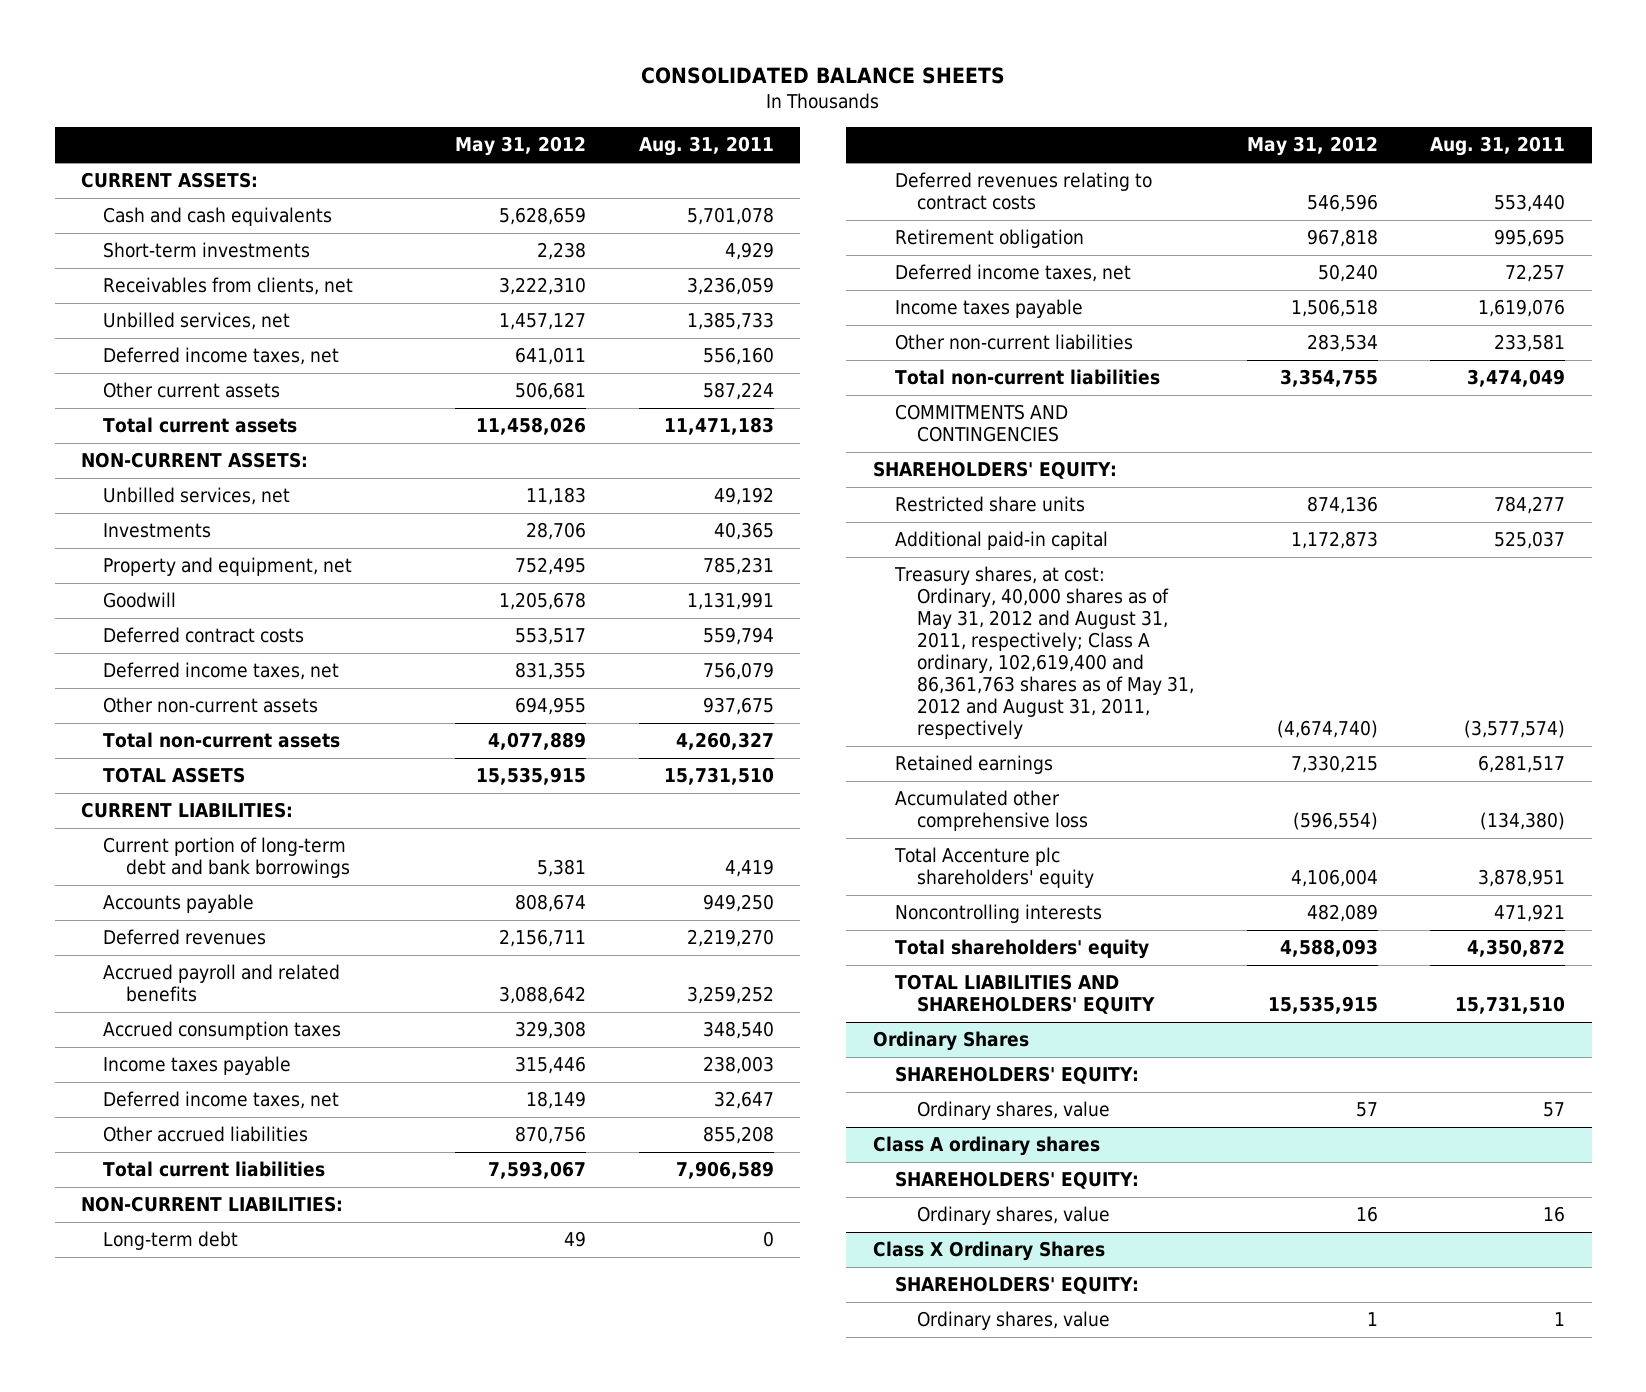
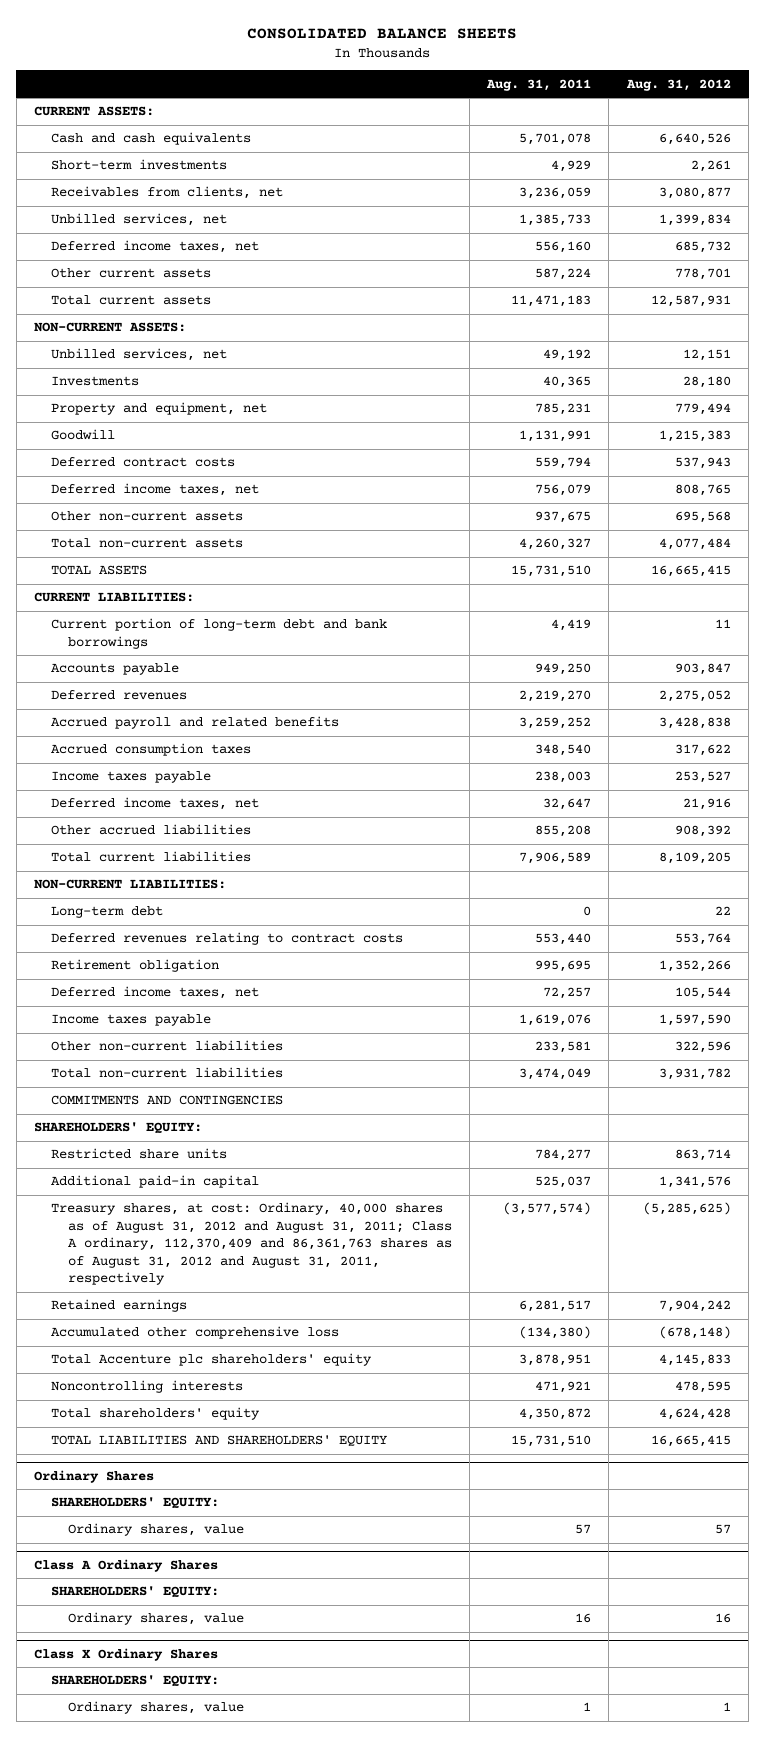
[455,136,587,157] May 31, 2012 -> none
none -> [625,78,731,91] Aug. 31, 2012
[893,566,1195,740] Treasury shares, at cost: Ordinary, 40,000 shares as of May 31, 2012 and August 31, 2011, respectively; Class A ordinary, 102,619,400 and 86,361,763 shares as of May 31, 2012 and August 31, 2011, respectively -> [50,1202,452,1286] Treasury shares, at cost: Ordinary, 40,000 shares as of August 31, 2012 and August 31, 2011; Class A ordinary, 112,370,409 and 86,361,763 shares as of August 31, 2012 and August 31, 2011, respectively
[872,1136,1100,1157] Class A ordinary shares -> [34,1559,219,1573] Class A Ordinary Shares

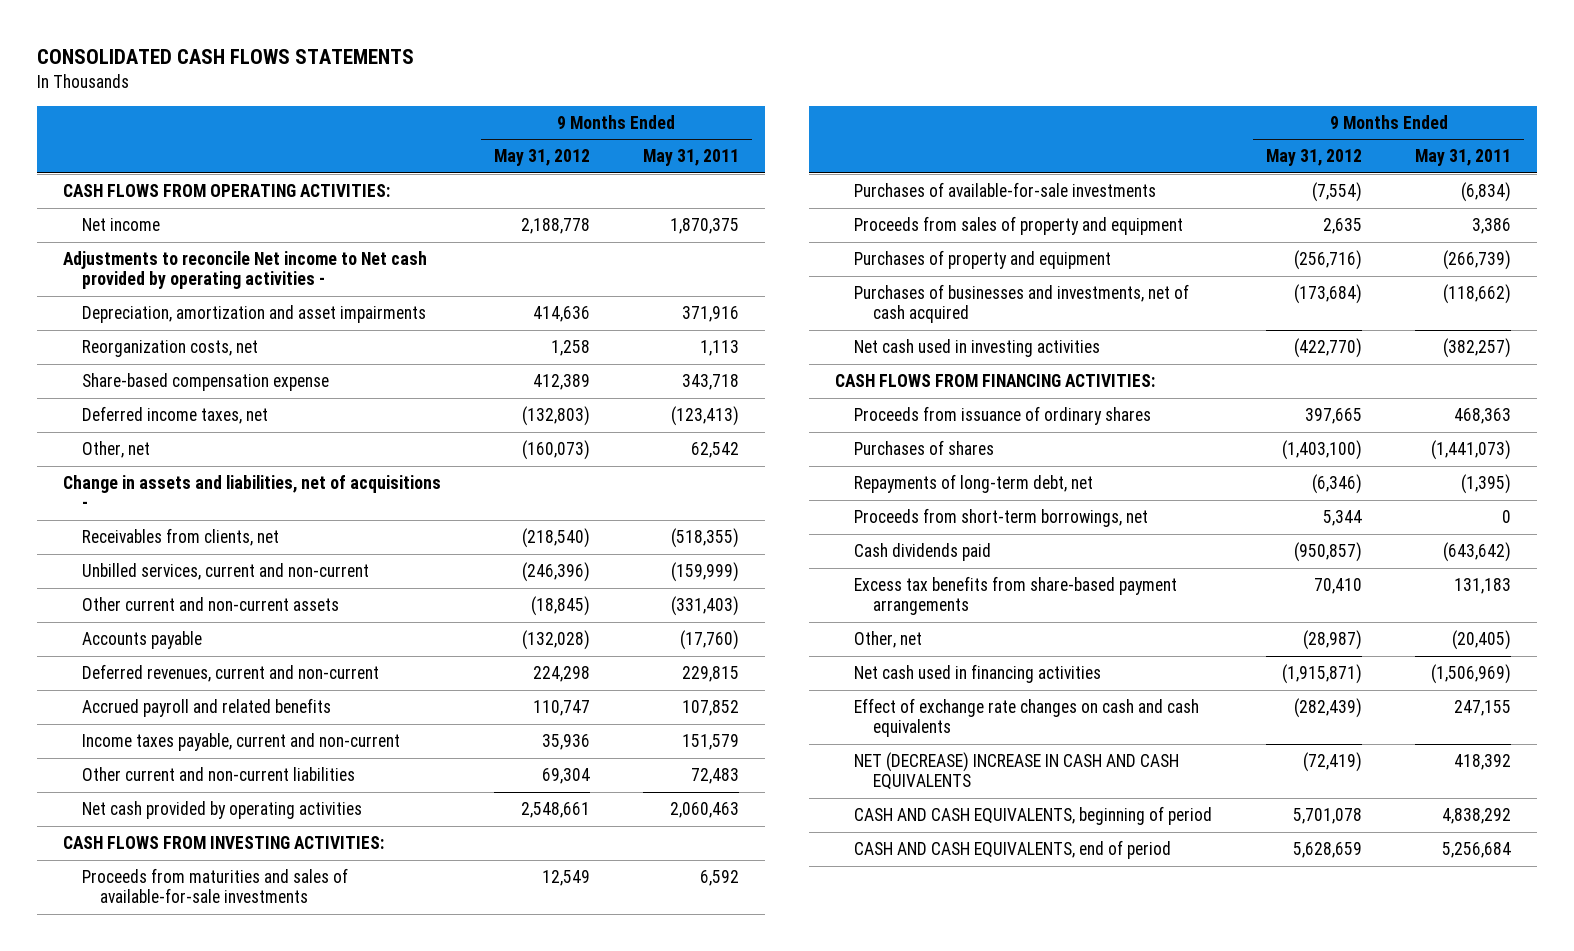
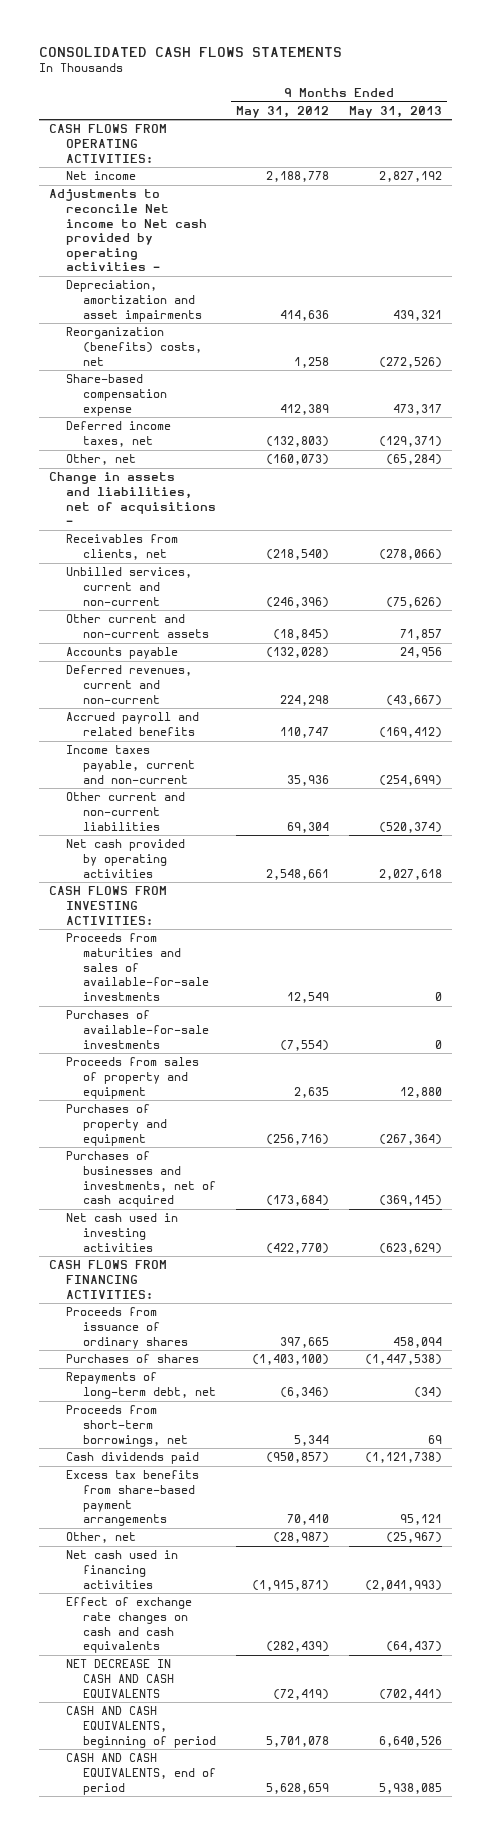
[642,149,739,167] May 31, 2011 -> none
none -> [349,105,443,118] May 31, 2013
[81,340,258,358] Reorganization costs, net -> [66,327,202,366] Reorganization (benefits) costs, net
[853,752,1179,791] NET (DECREASE) INCREASE IN CASH AND CASH EQUIVALENTS -> [66,1659,174,1698] NET DECREASE IN CASH AND CASH EQUIVALENTS

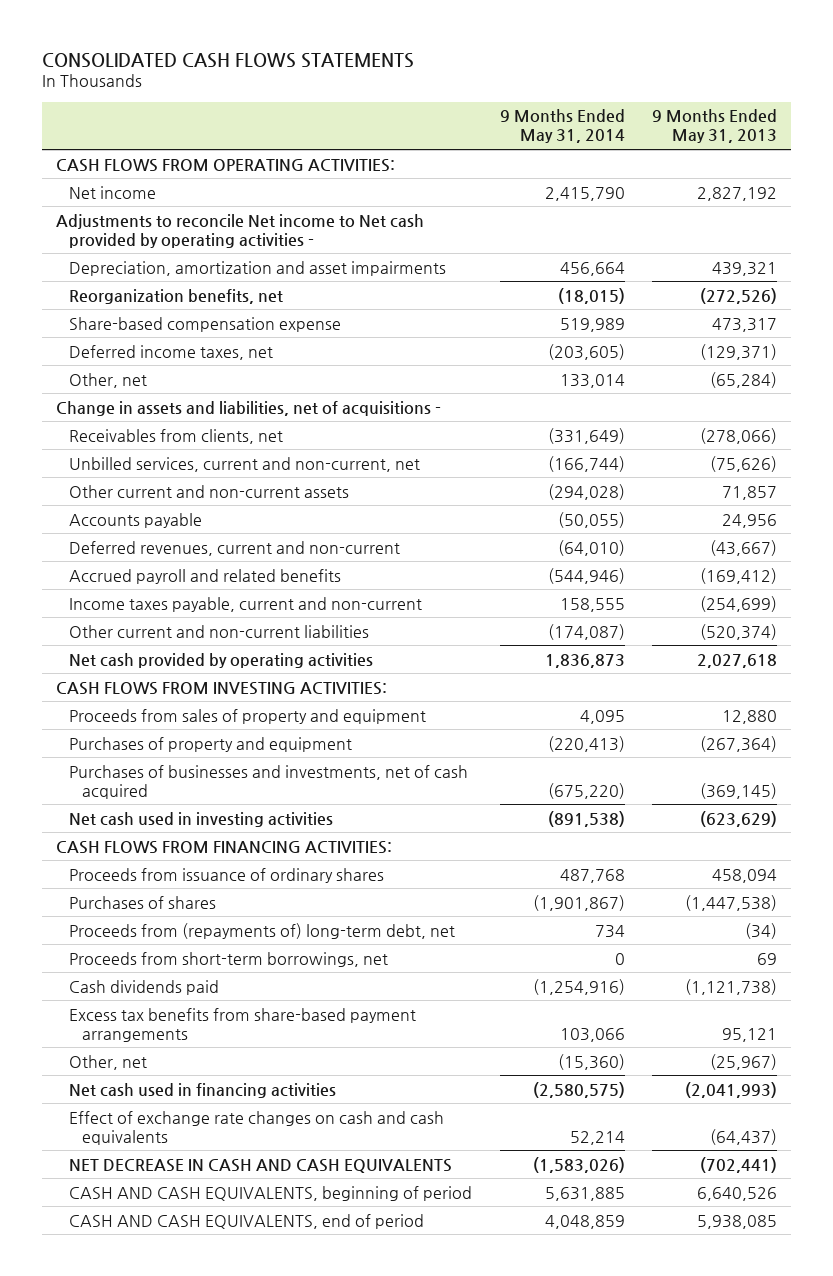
[236,105,330,118] May 31, 2012 -> none
none -> [499,109,625,144] 9 Months Ended May 31, 2014
[66,327,202,366] Reorganization (benefits) costs, net -> [68,288,283,304] Reorganization benefits, net
[66,567,193,606] Unbilled services, current and non-current -> [68,456,420,472] Unbilled services, current and non-current, net
[66,933,209,1001] Proceeds from maturities and sales of available-for-sale investments -> none
[66,1010,209,1049] Purchases of available-for-sale investments -> none
[66,1372,216,1399] Repayments of long-term debt, net -> [68,922,455,939] Proceeds from (repayments of) long-term debt, net

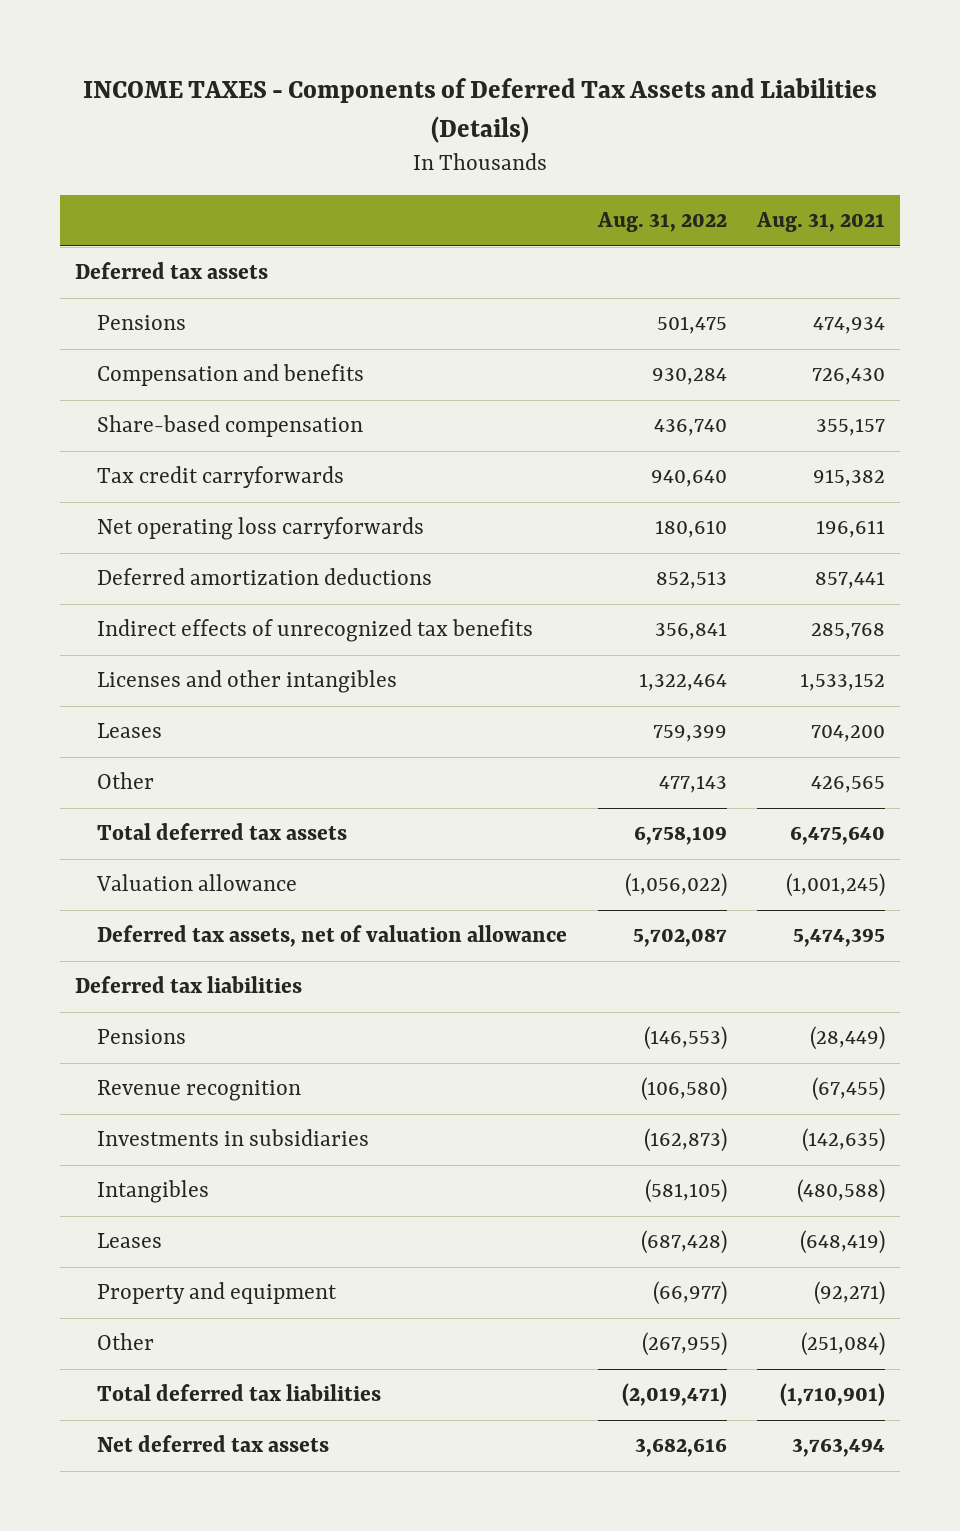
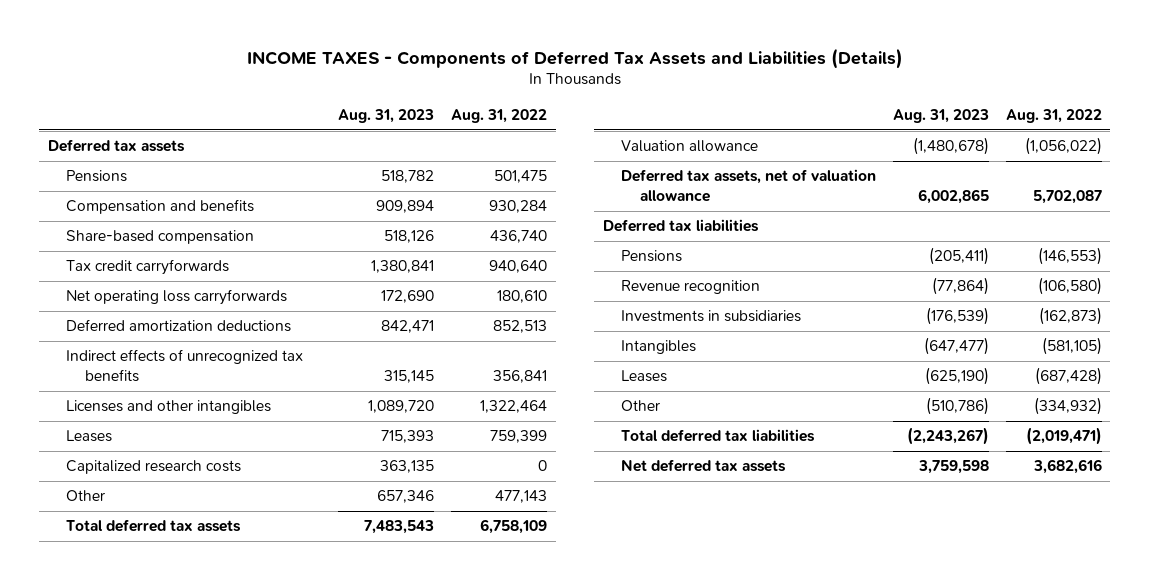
[755,212,885,233] Aug. 31, 2021 -> none
none -> [338,109,435,124] Aug. 31, 2023
none -> [66,460,242,475] Capitalized research costs
[97,1282,338,1305] Property and equipment -> none
[641,1332,727,1357] (267,955) -> [1033,397,1102,416] (334,932)

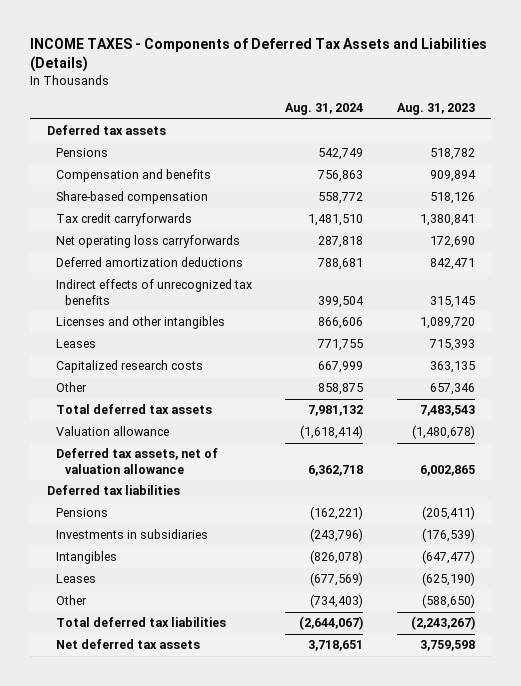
[451,109,548,124] Aug. 31, 2022 -> none
none -> [285,103,364,116] Aug. 31, 2024
[621,280,761,295] Revenue recognition -> none
[926,397,990,416] (510,786) -> [421,594,475,609] (588,650)

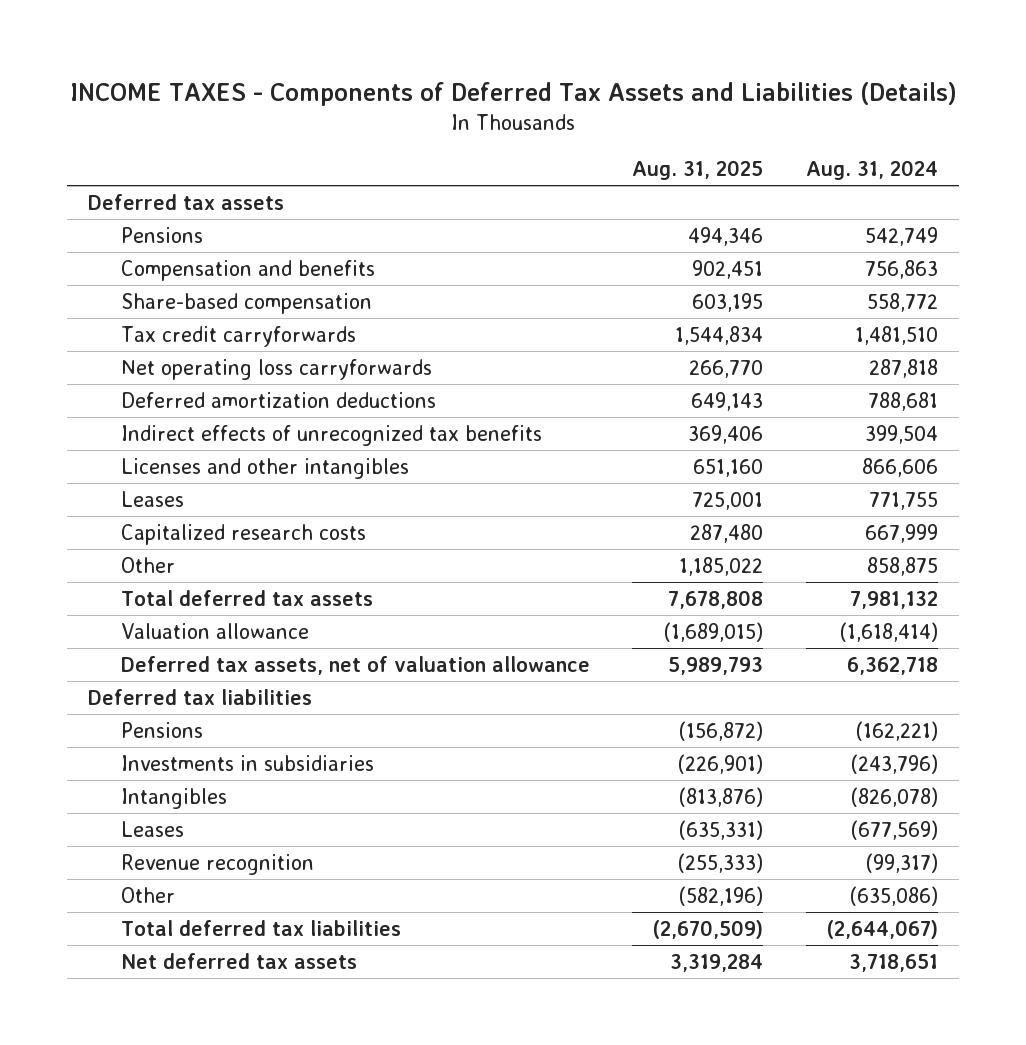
[396,103,475,116] Aug. 31, 2023 -> none
none -> [632,159,764,180] Aug. 31, 2025
none -> [121,853,315,875] Revenue recognition
[310,594,364,609] (734,403) -> [849,885,938,906] (635,086)

